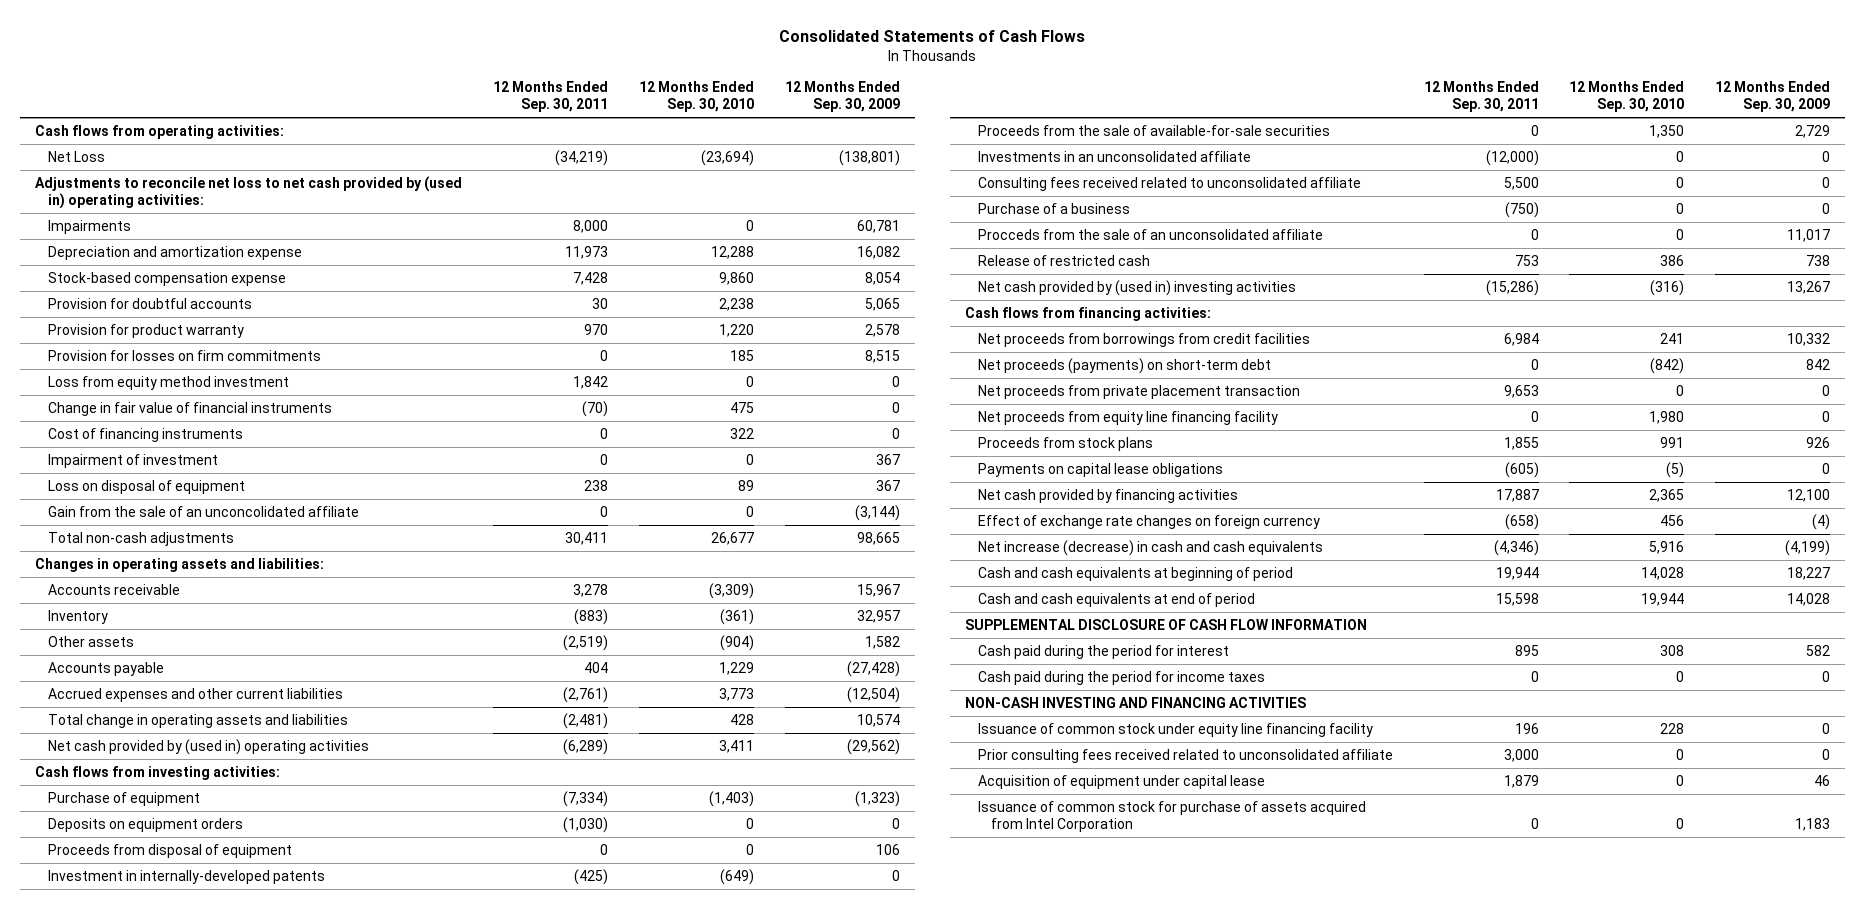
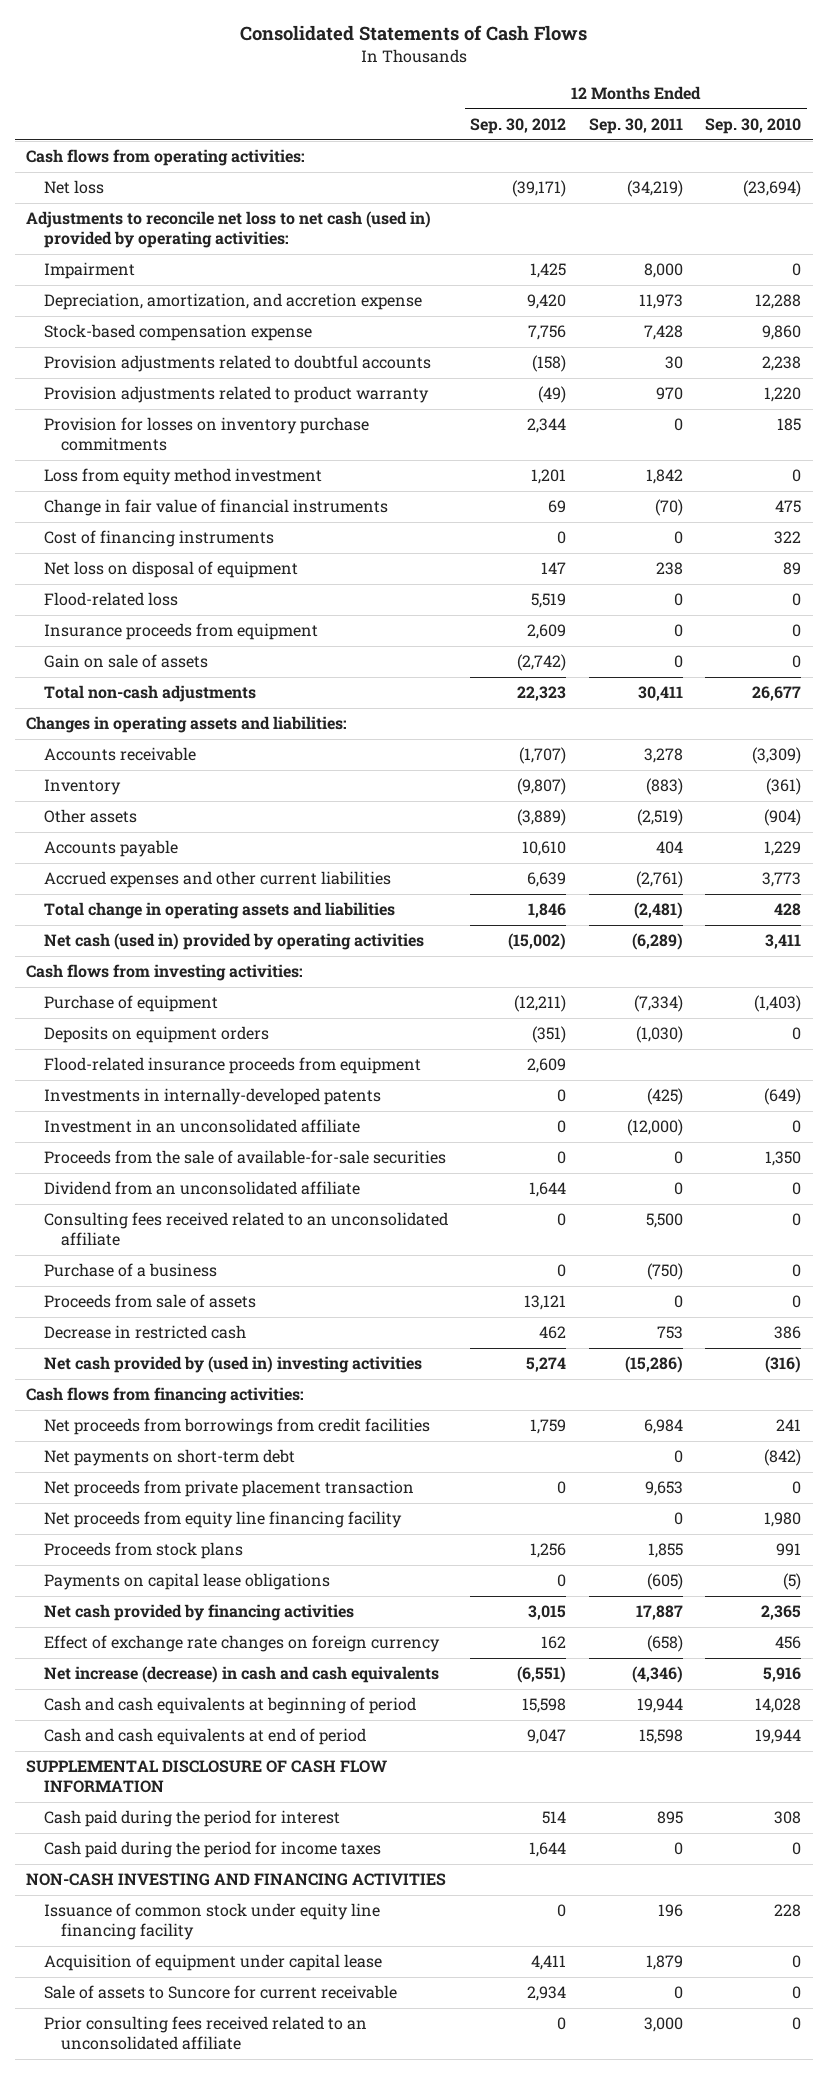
[784,81,900,113] 12 Months Ended Sep. 30, 2009 -> none
none -> [470,118,567,135] Sep. 30, 2012
[47,150,105,162] Net Loss -> [43,180,104,195] Net loss
[35,175,463,209] Adjustments to reconcile net loss to net cash provided by (used in) operating activities: -> [26,211,432,248] Adjustments to reconcile net loss to net cash (used in) provided by operating activities:
[47,219,131,234] Impairments -> [43,262,135,280] Impairment
[47,245,302,260] Depreciation and amortization expense -> [43,293,422,311] Depreciation, amortization, and accretion expense
[47,297,252,309] Provision for doubtful accounts -> [43,355,431,373] Provision adjustments related to doubtful accounts
[47,323,244,338] Provision for product warranty -> [43,386,429,404] Provision adjustments related to product warranty
[47,349,321,361] Provision for losses on firm commitments -> [43,417,369,451] Provision for losses on inventory purchase commitments
[47,453,218,468] Impairment of investment -> none
[47,505,359,517] Gain from the sale of an unconcolidated affiliate -> none
[47,479,245,494] Loss on disposal of equipment -> [43,561,298,579] Net loss on disposal of equipment
none -> [43,592,178,607] Flood-related loss
none -> [43,623,318,641] Insurance proceeds from equipment
none -> [43,654,208,669] Gain on sale of assets
[47,738,369,755] Net cash provided by (used in) operating activities -> [43,933,424,951] Net cash (used in) provided by operating activities
[47,843,292,858] Proceeds from disposal of equipment -> none
none -> [43,1057,421,1075] Flood-related insurance proceeds from equipment
[47,869,325,884] Investment in internally-developed patents -> [43,1088,381,1106] Investments in internally-developed patents
none -> [43,1119,360,1134] Investment in an unconsolidated affiliate
[977,150,1251,162] Investments in an unconsolidated affiliate -> none
none -> [43,1181,360,1196] Dividend from an unconsolidated affiliate
[977,176,1361,191] Consulting fees received related to unconsolidated affiliate -> [43,1212,448,1246] Consulting fees received related to an unconsolidated affiliate
[977,228,1323,240] Procceds from the sale of an unconsolidated affiliate -> none
none -> [43,1294,256,1309] Proceeds from sale of assets
[977,254,1150,266] Release of restricted cash -> [43,1325,246,1340] Decrease in restricted cash
[977,357,1271,374] Net proceeds (payments) on short-term debt -> [43,1449,295,1467] Net payments on short-term debt
[977,748,1393,763] Prior consulting fees received related to unconsolidated affiliate -> none
[977,800,1366,832] Issuance of common stock for purchase of assets acquired from Intel Corporation -> none
none -> [43,1985,397,2000] Sale of assets to Suncore for current receivable
none -> [43,2016,367,2050] Prior consulting fees received related to an unconsolidated affiliate

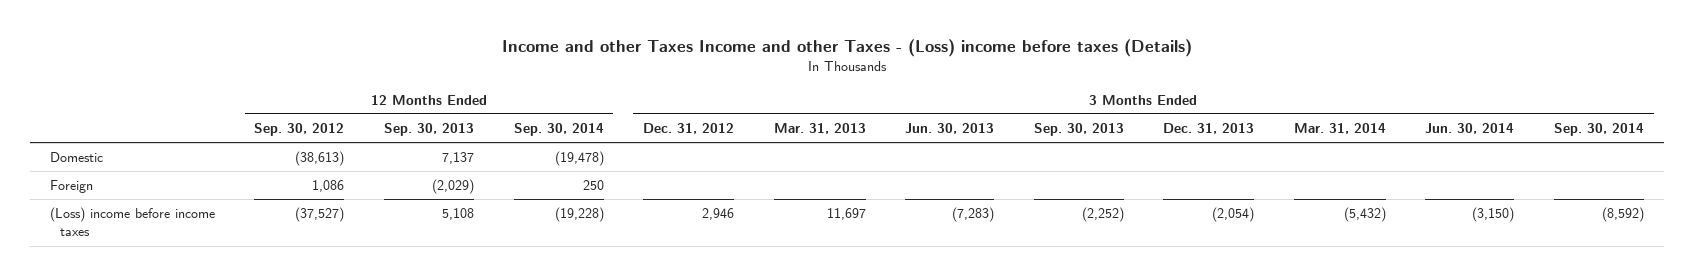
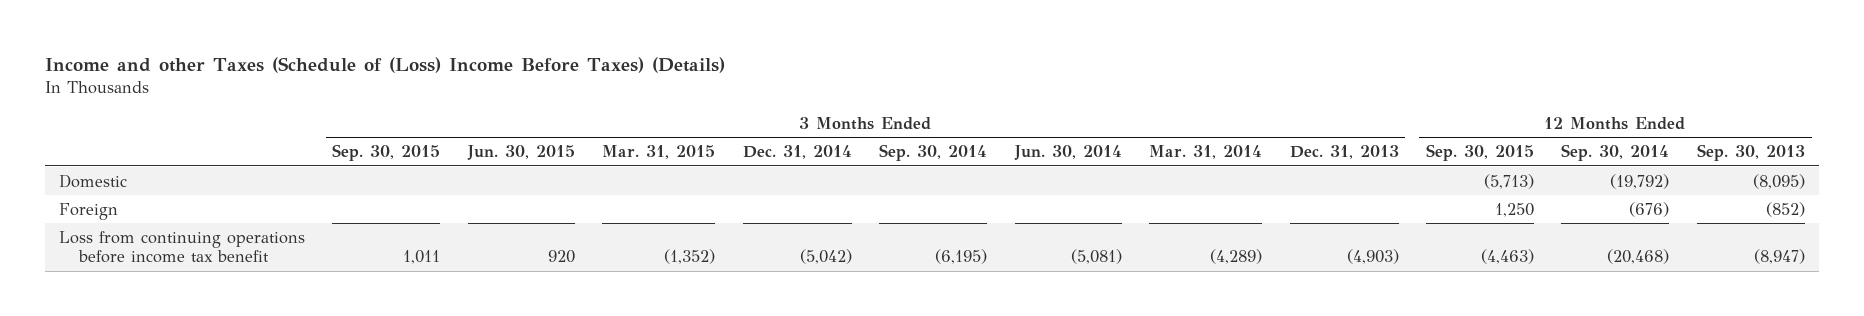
[501,39,1192,58] Income and other Taxes Income and other Taxes - (Loss) income before taxes (Details) -> [45,56,726,73] Income and other Taxes (Schedule of (Loss) Income Before Taxes) (Details)
[254,123,345,137] Sep. 30, 2012 -> none
[643,123,735,135] Dec. 31, 2012 -> none
[773,123,866,135] Mar. 31, 2013 -> none
[905,123,995,135] Jun. 30, 2013 -> none
[1033,123,1124,137] Sep. 30, 2013 -> none
none -> [332,144,441,162] Sep. 30, 2015
none -> [466,145,575,161] Jun. 30, 2015
none -> [602,145,716,160] Mar. 31, 2015
none -> [742,145,852,160] Dec. 31, 2014
none -> [1425,144,1534,162] Sep. 30, 2015
[441,152,474,165] 7,137 -> [1752,173,1805,189] (8,095)
[554,151,604,167] (19,478) -> [1610,173,1670,189] (19,792)
[431,179,474,195] (2,029) -> [1765,201,1805,217] (852)
[582,180,604,191] 250 -> [1629,201,1670,217] (676)
[49,207,215,237] (Loss) income before income taxes -> [58,230,305,264] Loss from continuing operations before income tax benefit
[441,208,474,221] 5,108 -> [1753,249,1805,265] (8,947)
[554,207,604,223] (19,228) -> [1607,249,1670,265] (20,468)
[1212,207,1255,223] (2,054) -> [1346,249,1399,265] (4,903)
[1343,207,1386,223] (5,432) -> [1210,249,1263,265] (4,289)
[1472,207,1515,223] (3,150) -> [1070,249,1122,265] (5,081)
[1601,207,1644,223] (8,592) -> [935,249,988,265] (6,195)

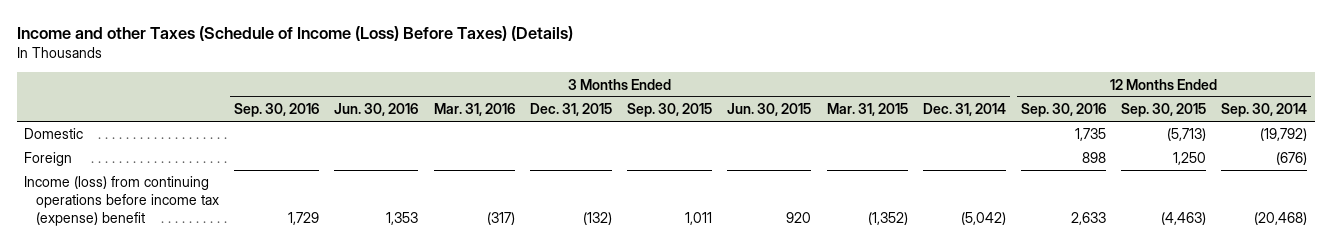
[45,56,726,73] Income and other Taxes (Schedule of (Loss) Income Before Taxes) (Details) -> [16,25,573,41] Income and other Taxes (Schedule of Income (Loss) Before Taxes) (Details)
[879,144,988,162] Sep. 30, 2014 -> none
[1013,145,1122,161] Jun. 30, 2014 -> none
[1149,145,1263,160] Mar. 31, 2014 -> none
[1289,145,1399,160] Dec. 31, 2013 -> none
[1696,144,1805,162] Sep. 30, 2013 -> none
none -> [234,103,320,118] Sep. 30, 2016
none -> [334,103,419,117] Jun. 30, 2016
none -> [433,103,515,117] Mar. 31, 2016
none -> [529,103,612,117] Dec. 31, 2015
none -> [1020,103,1106,118] Sep. 30, 2016
[58,230,305,264] Loss from continuing operations before income tax benefit -> [24,176,219,227] Income (loss) from continuing operations before income tax (expense) benefit

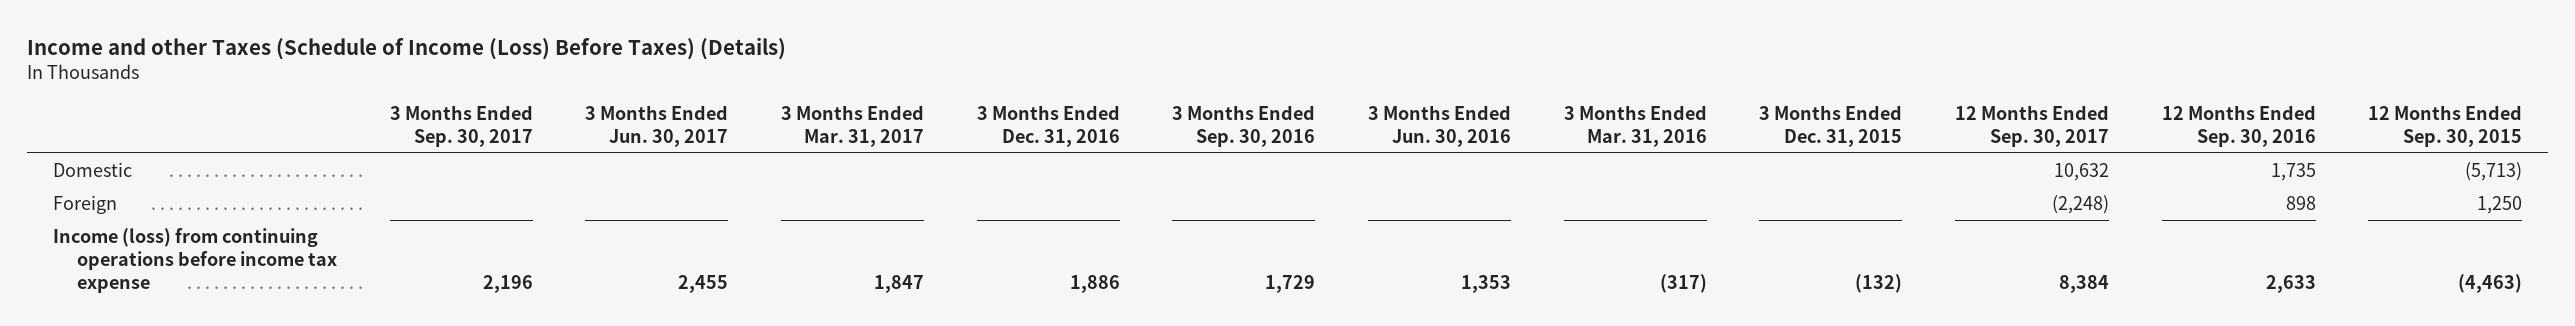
[627,103,713,118] Sep. 30, 2015 -> none
[727,103,812,117] Jun. 30, 2015 -> none
[826,103,908,117] Mar. 31, 2015 -> none
[922,103,1006,117] Dec. 31, 2014 -> none
[1221,103,1308,118] Sep. 30, 2014 -> none
none -> [389,104,533,148] 3 Months Ended Sep. 30, 2017
none -> [585,104,729,148] 3 Months Ended Jun. 30, 2017
none -> [781,104,925,148] 3 Months Ended Mar. 31, 2017
none -> [976,104,1120,148] 3 Months Ended Dec. 31, 2016
none -> [1954,104,2109,148] 12 Months Ended Sep. 30, 2017
[24,176,219,227] Income (loss) from continuing operations before income tax (expense) benefit -> [52,227,338,294] Income (loss) from continuing operations before income tax expense

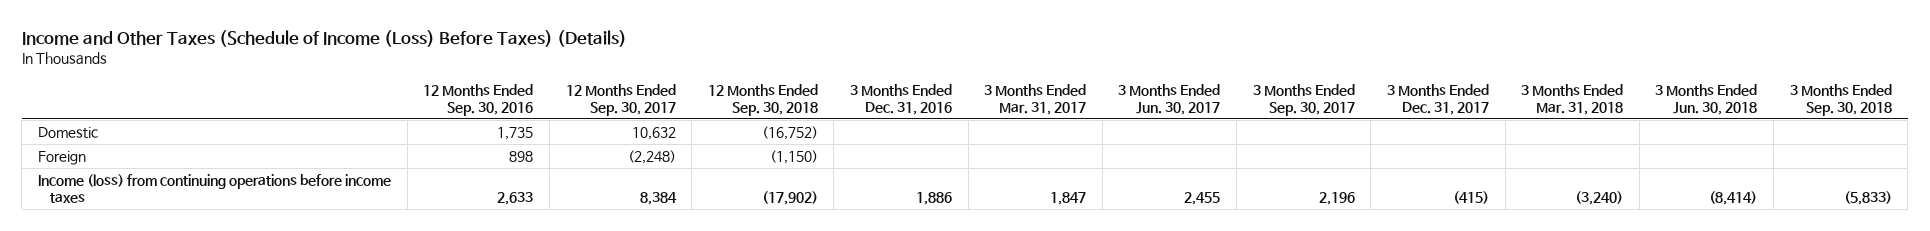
[26,36,786,60] Income and other Taxes (Schedule of Income (Loss) Before Taxes) (Details) -> [21,30,627,48] Income and Other Taxes (Schedule of Income (Loss) Before Taxes) (Details)
[1172,104,1316,148] 3 Months Ended Sep. 30, 2016 -> none
[1367,104,1511,148] 3 Months Ended Jun. 30, 2016 -> none
[1563,104,1707,148] 3 Months Ended Mar. 31, 2016 -> none
[1759,104,1903,148] 3 Months Ended Dec. 31, 2015 -> none
[2368,104,2523,148] 12 Months Ended Sep. 30, 2015 -> none
none -> [707,83,818,117] 12 Months Ended Sep. 30, 2018
none -> [1386,83,1489,116] 3 Months Ended Dec. 31, 2017
none -> [1521,83,1624,116] 3 Months Ended Mar. 31, 2018
none -> [1655,83,1758,116] 3 Months Ended Jun. 30, 2018
none -> [1789,83,1892,117] 3 Months Ended Sep. 30, 2018
[52,227,338,294] Income (loss) from continuing operations before income tax expense -> [38,173,392,204] Income (loss) from continuing operations before income taxes

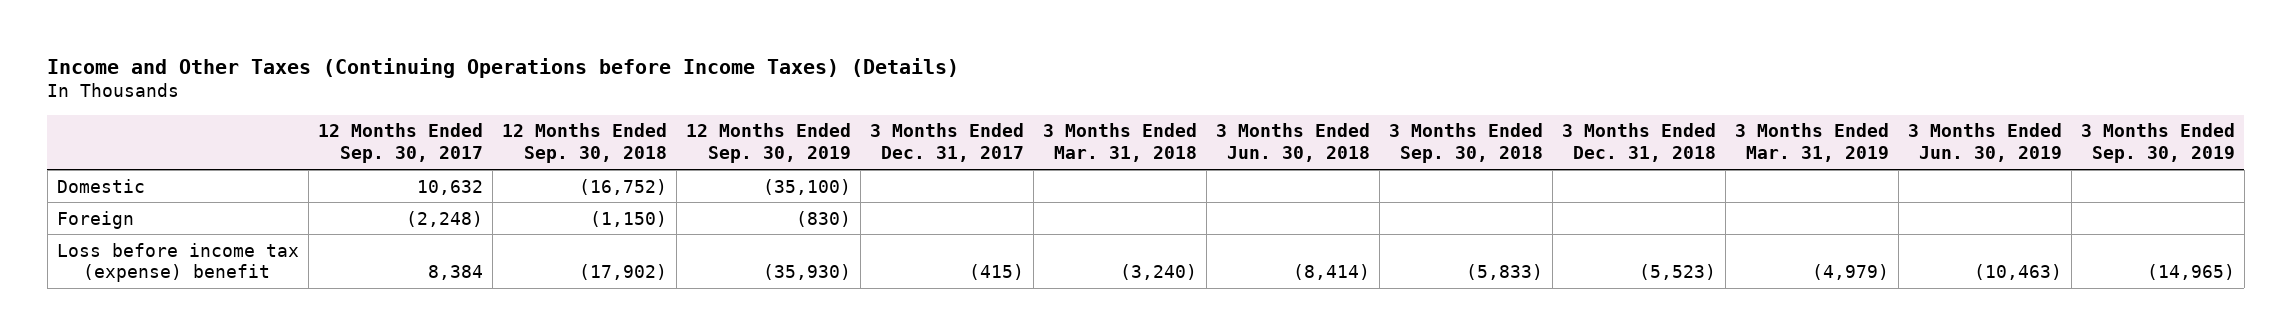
[21,30,627,48] Income and Other Taxes (Schedule of Income (Loss) Before Taxes) (Details) -> [47,58,960,79] Income and Other Taxes (Continuing Operations before Income Taxes) (Details)
[423,83,534,117] 12 Months Ended Sep. 30, 2016 -> none
[850,83,953,116] 3 Months Ended Dec. 31, 2016 -> none
[984,83,1087,116] 3 Months Ended Mar. 31, 2017 -> none
[1118,83,1221,116] 3 Months Ended Jun. 30, 2017 -> none
[1252,83,1355,117] 3 Months Ended Sep. 30, 2017 -> none
none -> [685,123,851,164] 12 Months Ended Sep. 30, 2019
none -> [1561,123,1716,163] 3 Months Ended Dec. 31, 2018
none -> [1734,123,1889,163] 3 Months Ended Mar. 31, 2019
none -> [1907,123,2062,163] 3 Months Ended Jun. 30, 2019
none -> [2080,123,2235,164] 3 Months Ended Sep. 30, 2019
[38,173,392,204] Income (loss) from continuing operations before income taxes -> [56,242,299,283] Loss before income tax (expense) benefit

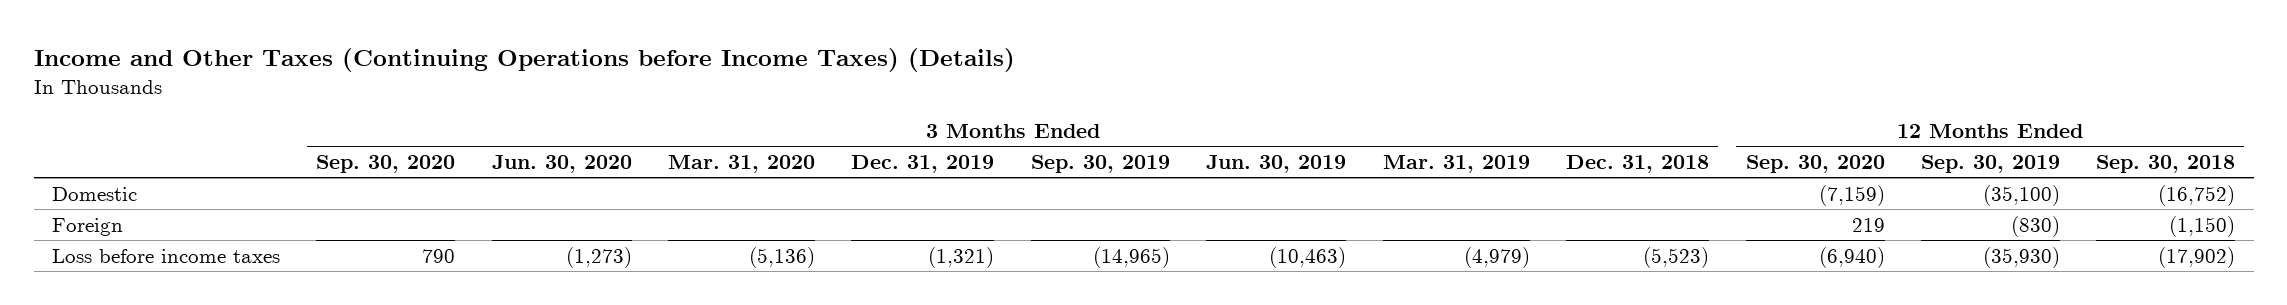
[317,123,483,164] 12 Months Ended Sep. 30, 2017 -> none
[869,123,1024,163] 3 Months Ended Dec. 31, 2017 -> none
[1042,123,1197,163] 3 Months Ended Mar. 31, 2018 -> none
[1215,123,1370,163] 3 Months Ended Jun. 30, 2018 -> none
[1388,123,1543,164] 3 Months Ended Sep. 30, 2018 -> none
none -> [316,154,456,173] Sep. 30, 2020
none -> [491,154,632,173] Jun. 30, 2020
none -> [667,154,815,173] Mar. 31, 2020
none -> [851,154,995,173] Dec. 31, 2019
none -> [1745,154,1885,173] Sep. 30, 2020
[56,242,299,283] Loss before income tax (expense) benefit -> [51,248,280,263] Loss before income taxes

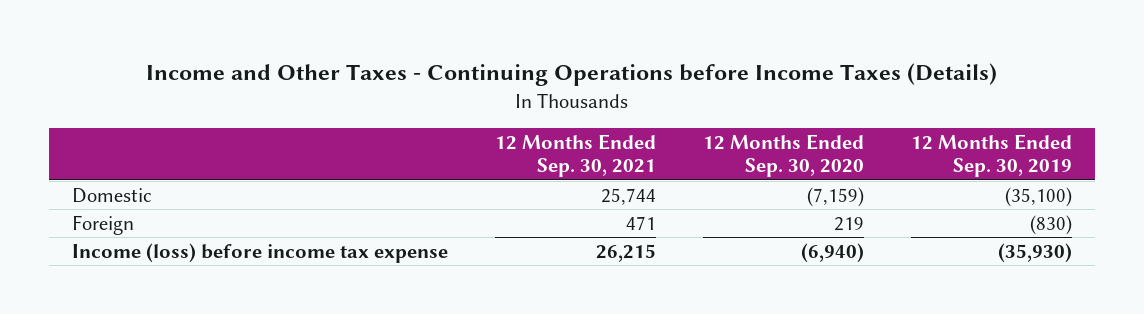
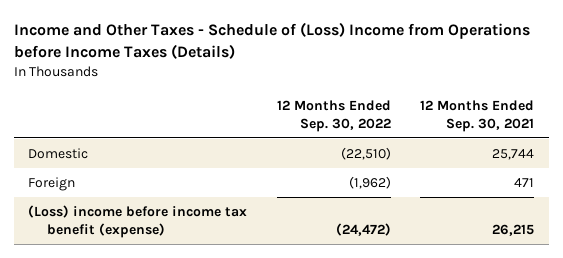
[145,63,997,87] Income and Other Taxes - Continuing Operations before Income Taxes (Details) -> [13,22,530,60] Income and Other Taxes - Schedule of (Loss) Income from Operations before Income Taxes (Details)
[702,133,864,178] 12 Months Ended Sep. 30, 2020 -> none
[910,133,1072,178] 12 Months Ended Sep. 30, 2019 -> none
none -> [276,99,391,132] 12 Months Ended Sep. 30, 2022
[72,242,449,263] Income (loss) before income tax expense -> [28,205,248,239] (Loss) income before income tax benefit (expense)

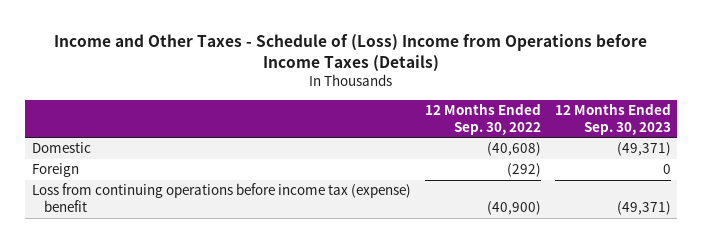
[420,99,535,132] 12 Months Ended Sep. 30, 2021 -> none
none -> [554,103,671,135] 12 Months Ended Sep. 30, 2023
[340,147,391,161] (22,510) -> [486,142,541,157] (40,608)
[348,176,391,190] (1,962) -> [506,163,541,178] (292)
[28,205,248,239] (Loss) income before income tax benefit (expense) -> [32,183,412,213] Loss from continuing operations before income tax (expense) benefit
[335,223,391,237] (24,472) -> [486,201,541,216] (40,900)

